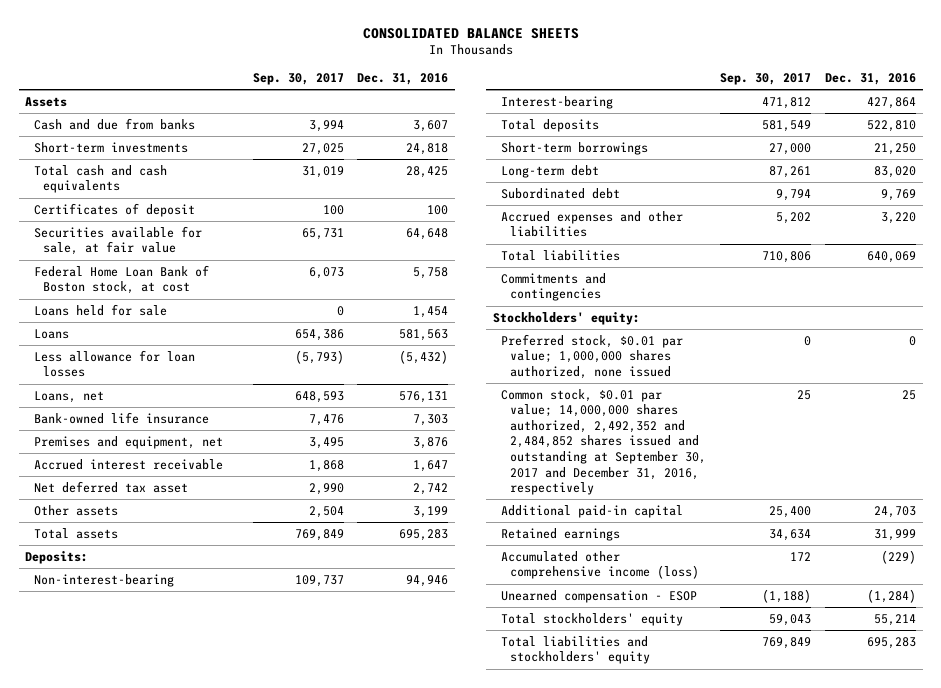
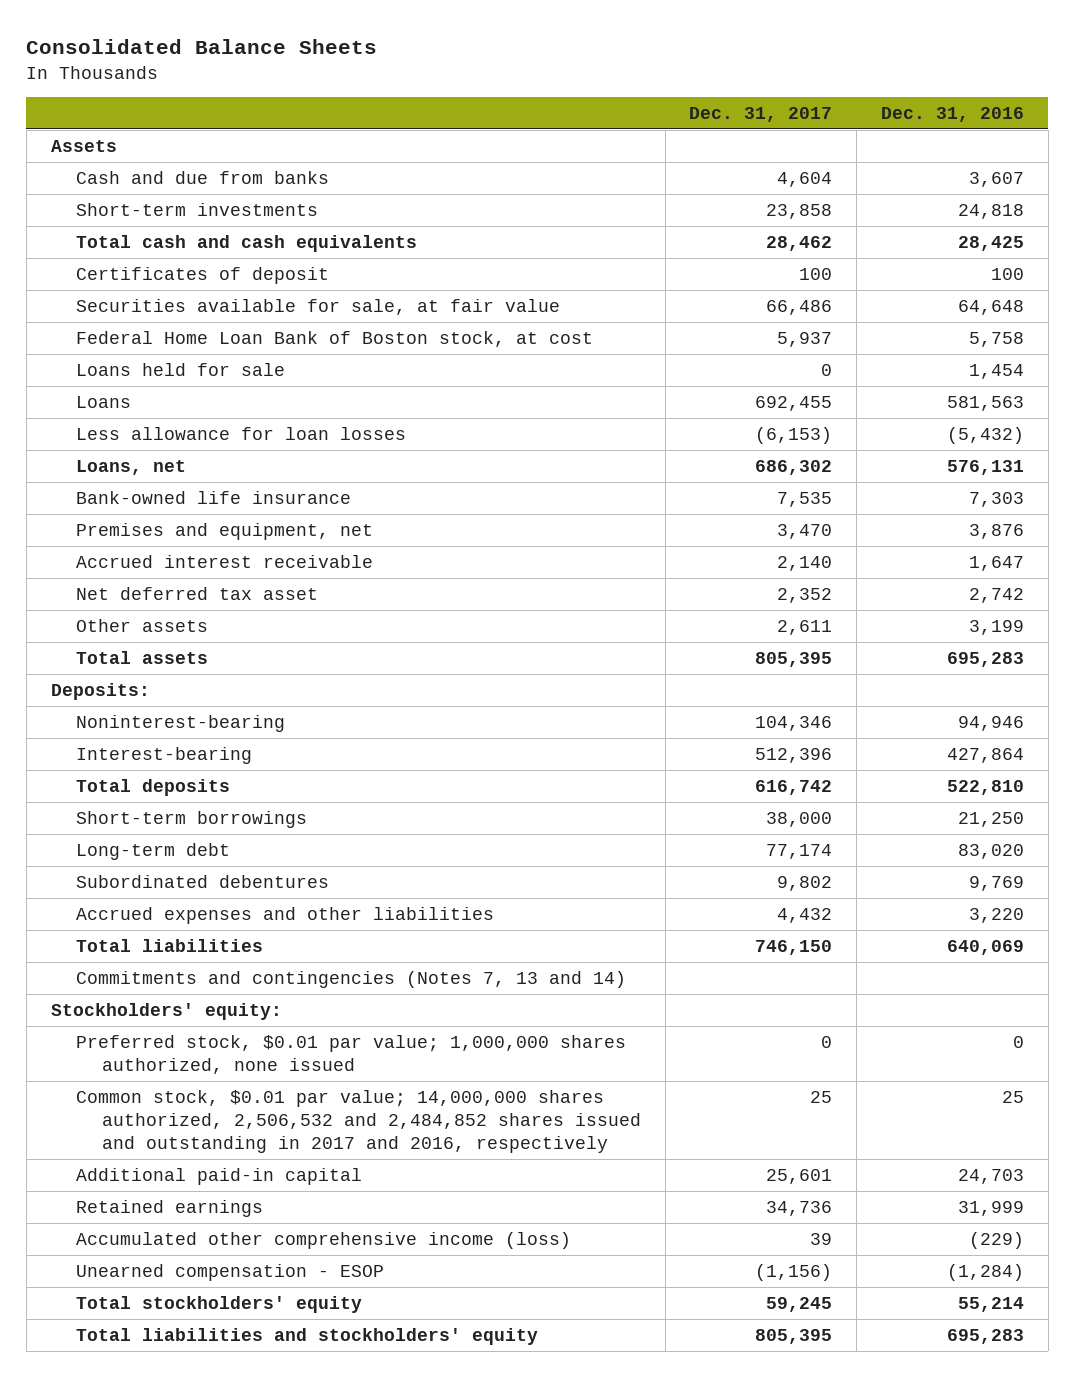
[362,27,579,39] CONSOLIDATED BALANCE SHEETS -> [26,39,378,55] Consolidated Balance Sheets
[252,73,344,86] Sep. 30, 2017 -> none
none -> [689,106,833,122] Dec. 31, 2017
[34,573,175,587] Non-interest-bearing -> [76,714,286,732] Noninterest-bearing
[501,187,621,199] Subordinated debt -> [76,874,330,888] Subordinated debentures
[501,272,607,302] Commitments and contingencies -> [76,970,627,988] Commitments and contingencies (Notes 7, 13 and 14)
[501,388,707,496] Common stock, $0.01 par value; 14,000,000 shares authorized, 2,492,352 and 2,484,852 shares issued and outstanding at September 30, 2017 and December 31, 2016, respectively -> [76,1089,641,1154] Common stock, $0.01 par value; 14,000,000 shares authorized, 2,506,532 and 2,484,852 shares issued and outstanding in 2017 and 2016, respectively

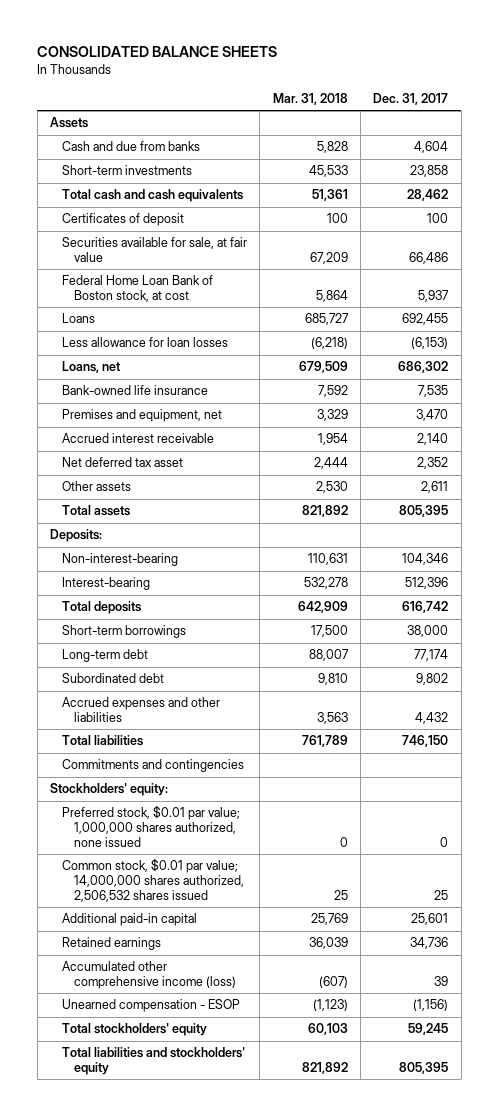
[26,39,378,55] Consolidated Balance Sheets -> [37,45,278,57] CONSOLIDATED BALANCE SHEETS
[880,106,1024,122] Dec. 31, 2016 -> none
none -> [272,92,348,105] Mar. 31, 2018
[76,362,286,376] Loans held for sale -> none
[76,714,286,732] Noninterest-bearing -> [61,553,178,567] Non-interest-bearing
[76,874,330,888] Subordinated debentures -> [61,673,164,684] Subordinated debt
[76,970,627,988] Commitments and contingencies (Notes 7, 13 and 14) -> [61,759,244,773] Commitments and contingencies
[76,1089,641,1154] Common stock, $0.01 par value; 14,000,000 shares authorized, 2,506,532 and 2,484,852 shares issued and outstanding in 2017 and 2016, respectively -> [61,858,244,902] Common stock, $0.01 par value; 14,000,000 shares authorized, 2,506,532 shares issued

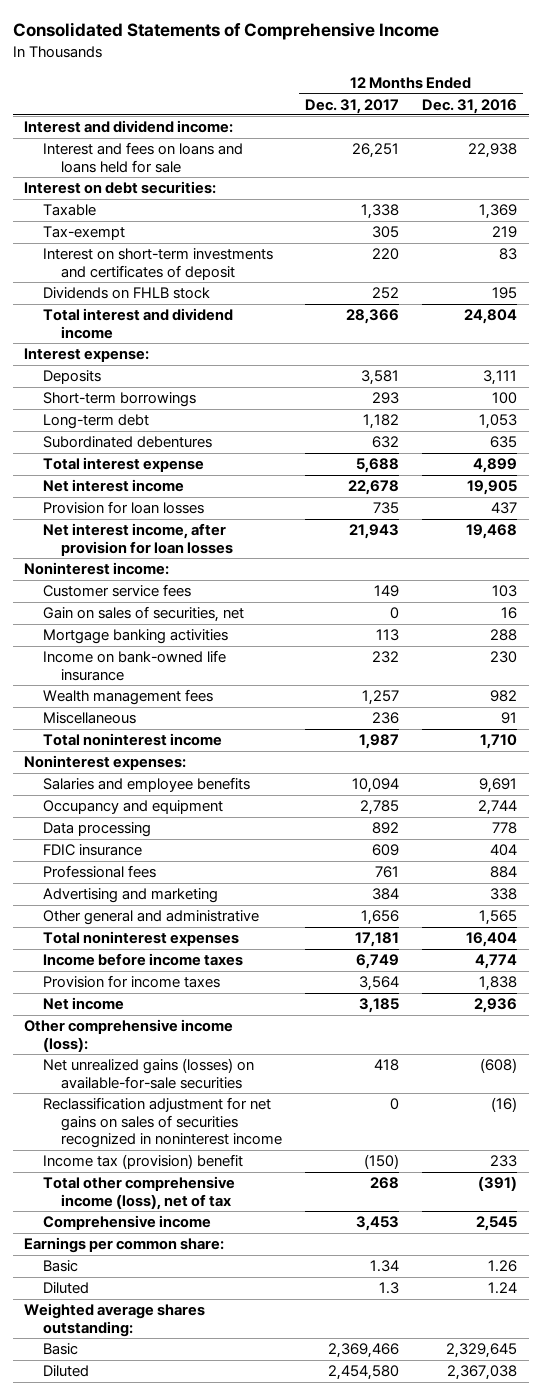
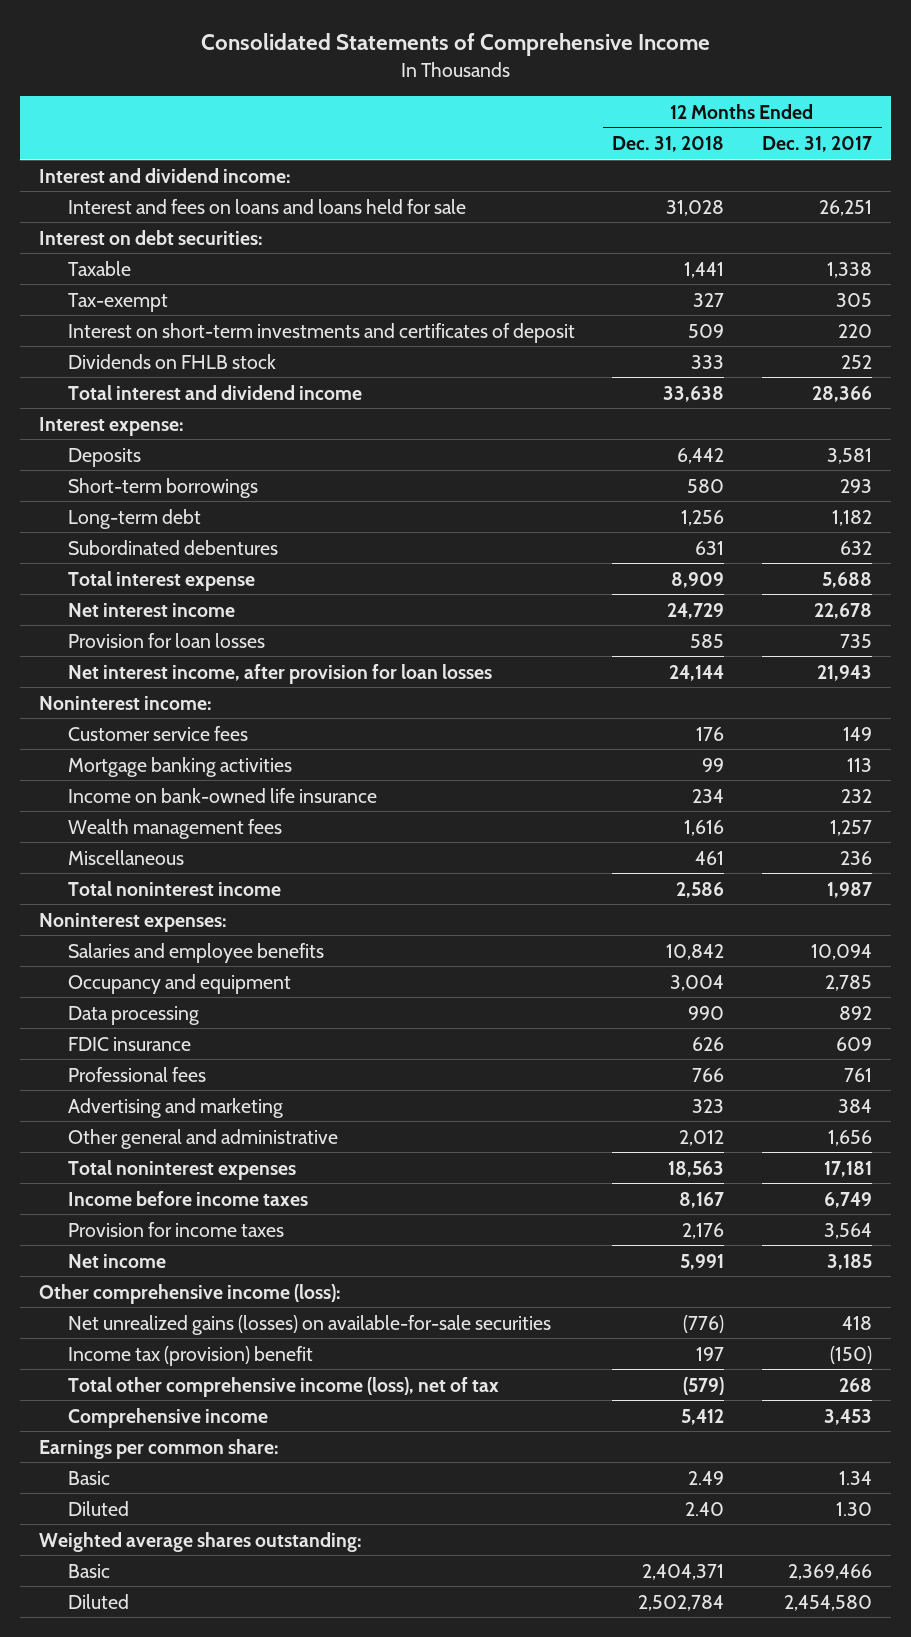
[422,98,518,114] Dec. 31, 2016 -> none
none -> [612,136,725,153] Dec. 31, 2018
[42,606,244,623] Gain on sales of securities, net -> none
[42,1097,283,1149] Reclassification adjustment for net gains on sales of securities recognized in noninterest income -> none
[379,1282,400,1295] 1.3 -> [836,1501,873,1516] 1.30

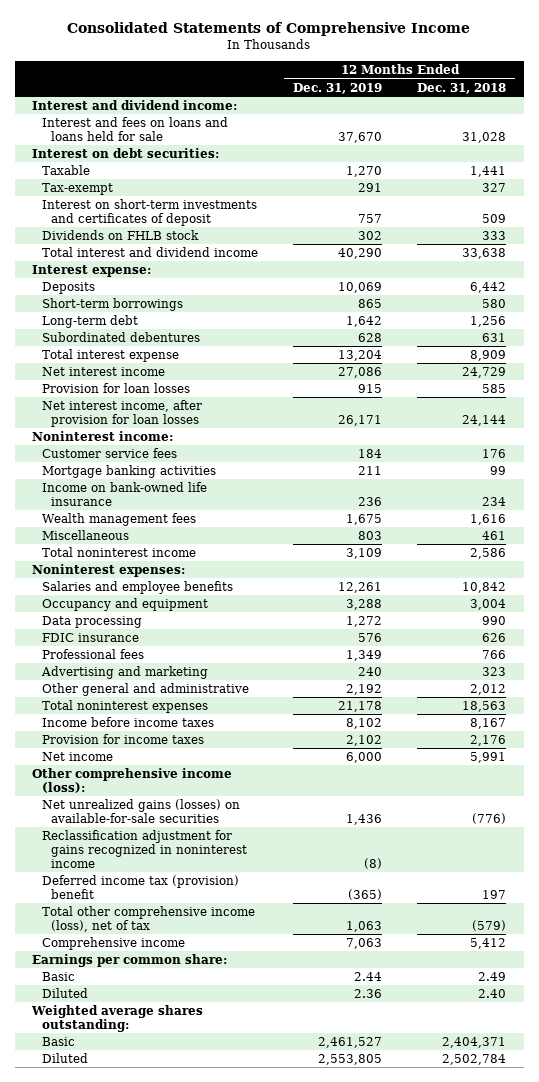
[762,136,873,153] Dec. 31, 2017 -> none
none -> [292,82,382,94] Dec. 31, 2019
none -> [41,830,248,868] Reclassification adjustment for gains recognized in noninterest income
[67,1345,313,1366] Income tax (provision) benefit -> [41,875,239,899] Deferred income tax (provision) benefit

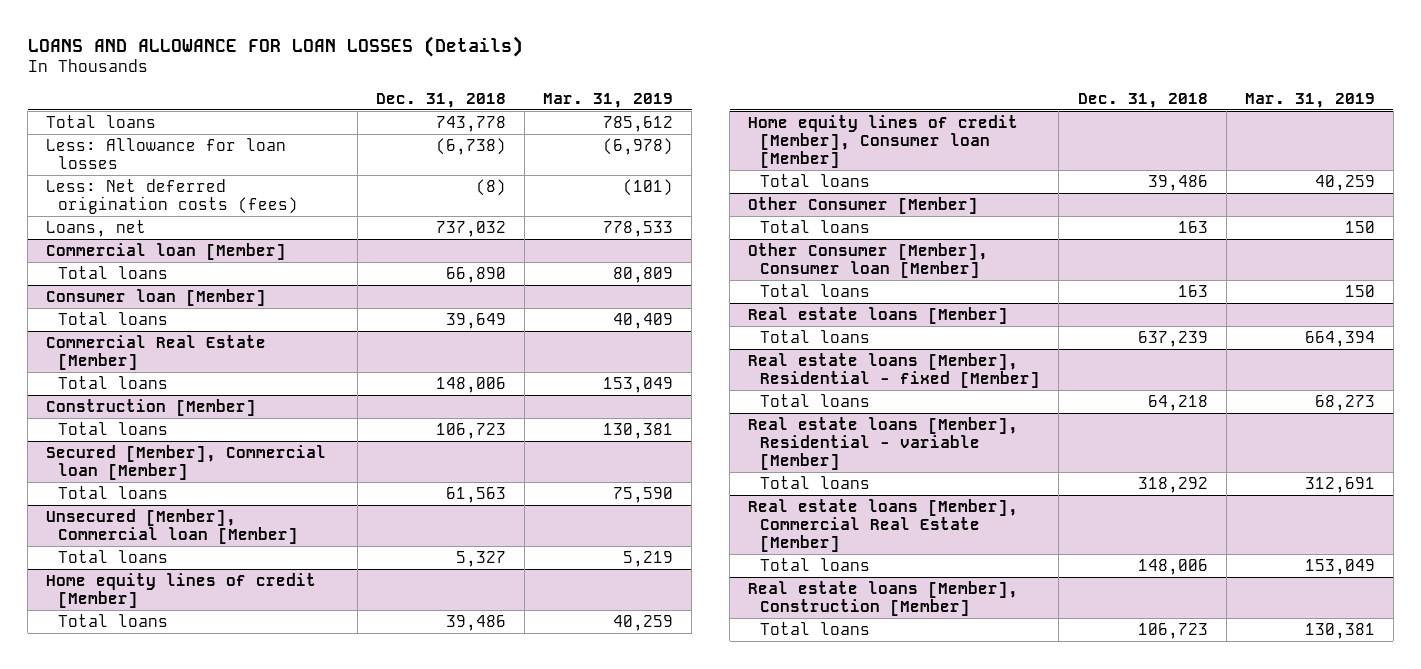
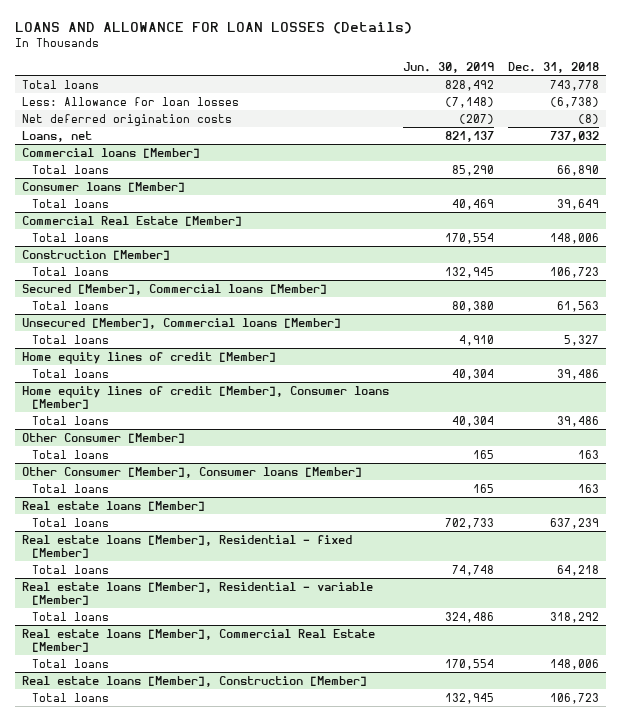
[542,93,673,109] Mar. 31, 2019 -> none
none -> [402,62,494,74] Jun. 30, 2019
[46,178,299,214] Less: Net deferred origination costs (fees) -> [21,113,232,126] Net deferred origination costs
[46,242,287,260] Commercial loan [Member] -> [21,147,200,158] Commercial loans [Member]
[46,288,267,306] Consumer loan [Member] -> [21,181,185,192] Consumer loans [Member]
[46,444,327,480] Secured [Member], Commercial loan [Member] -> [21,283,327,295] Secured [Member], Commercial loans [Member]
[46,508,299,544] Unsecured [Member], Commercial loan [Member] -> [21,317,341,329] Unsecured [Member], Commercial loans [Member]
[748,114,1019,169] Home equity lines of credit [Member], Consumer loan [Member] -> [21,385,389,409] Home equity lines of credit [Member], Consumer loans [Member]
[748,242,989,278] Other Consumer [Member], Consumer loan [Member] -> [21,466,362,478] Other Consumer [Member], Consumer loans [Member]

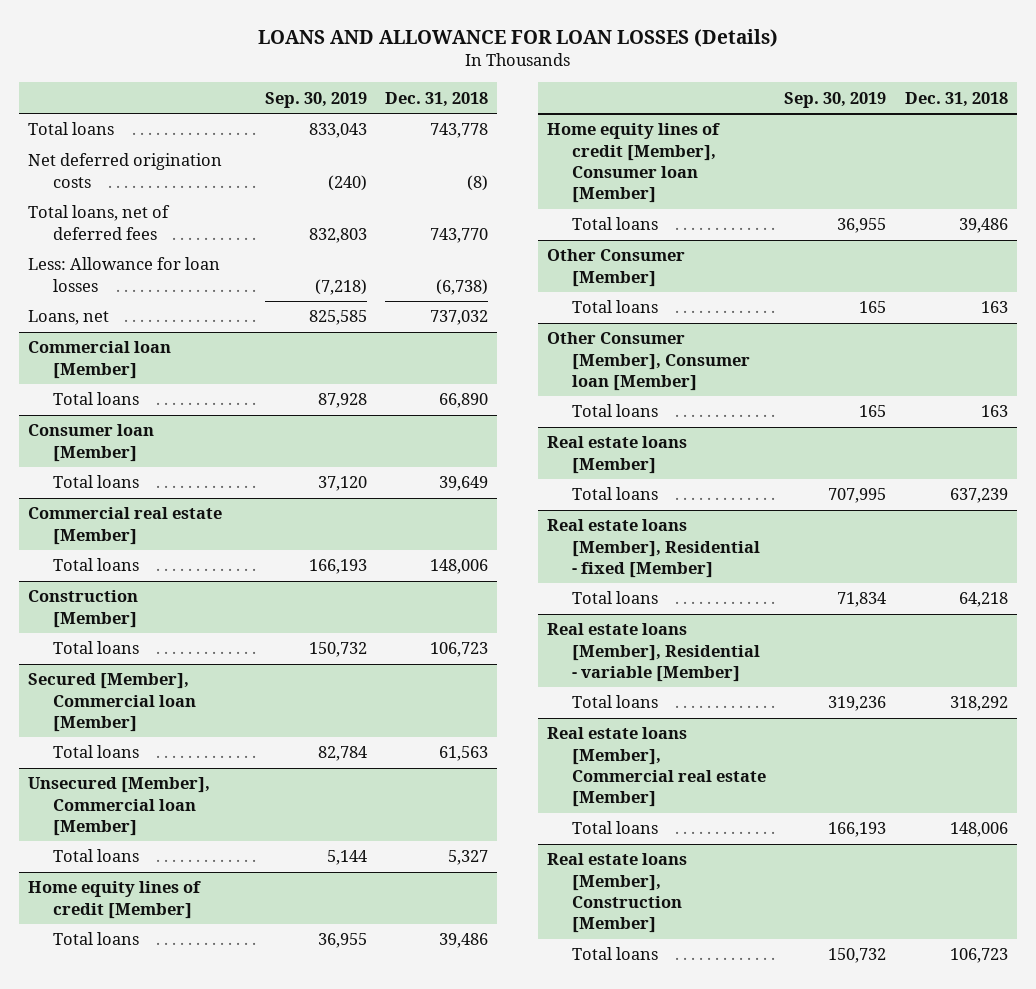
[402,62,494,74] Jun. 30, 2019 -> none
none -> [264,91,367,108] Sep. 30, 2019
none -> [27,205,170,240] Total loans, net of deferred fees
[21,96,239,106] Less: Allowance for loan losses -> [27,257,220,292] Less: Allowance for loan losses
[21,147,200,158] Commercial loans [Member] -> [27,341,171,379] Commercial loan [Member]
[21,181,185,192] Consumer loans [Member] -> [27,424,154,462] Consumer loan [Member]
[21,215,242,226] Commercial Real Estate [Member] -> [27,507,222,545] Commercial real estate [Member]
[21,283,327,295] Secured [Member], Commercial loans [Member] -> [27,673,196,732] Secured [Member], Commercial loan [Member]
[21,317,341,329] Unsecured [Member], Commercial loans [Member] -> [27,777,210,836] Unsecured [Member], Commercial loan [Member]
[21,385,389,409] Home equity lines of credit [Member], Consumer loans [Member] -> [547,123,721,203] Home equity lines of credit [Member], Consumer loan [Member]
[21,466,362,478] Other Consumer [Member], Consumer loans [Member] -> [547,332,751,391] Other Consumer [Member], Consumer loan [Member]
[21,628,375,652] Real estate loans [Member], Commercial Real Estate [Member] -> [547,727,767,807] Real estate loans [Member], Commercial real estate [Member]

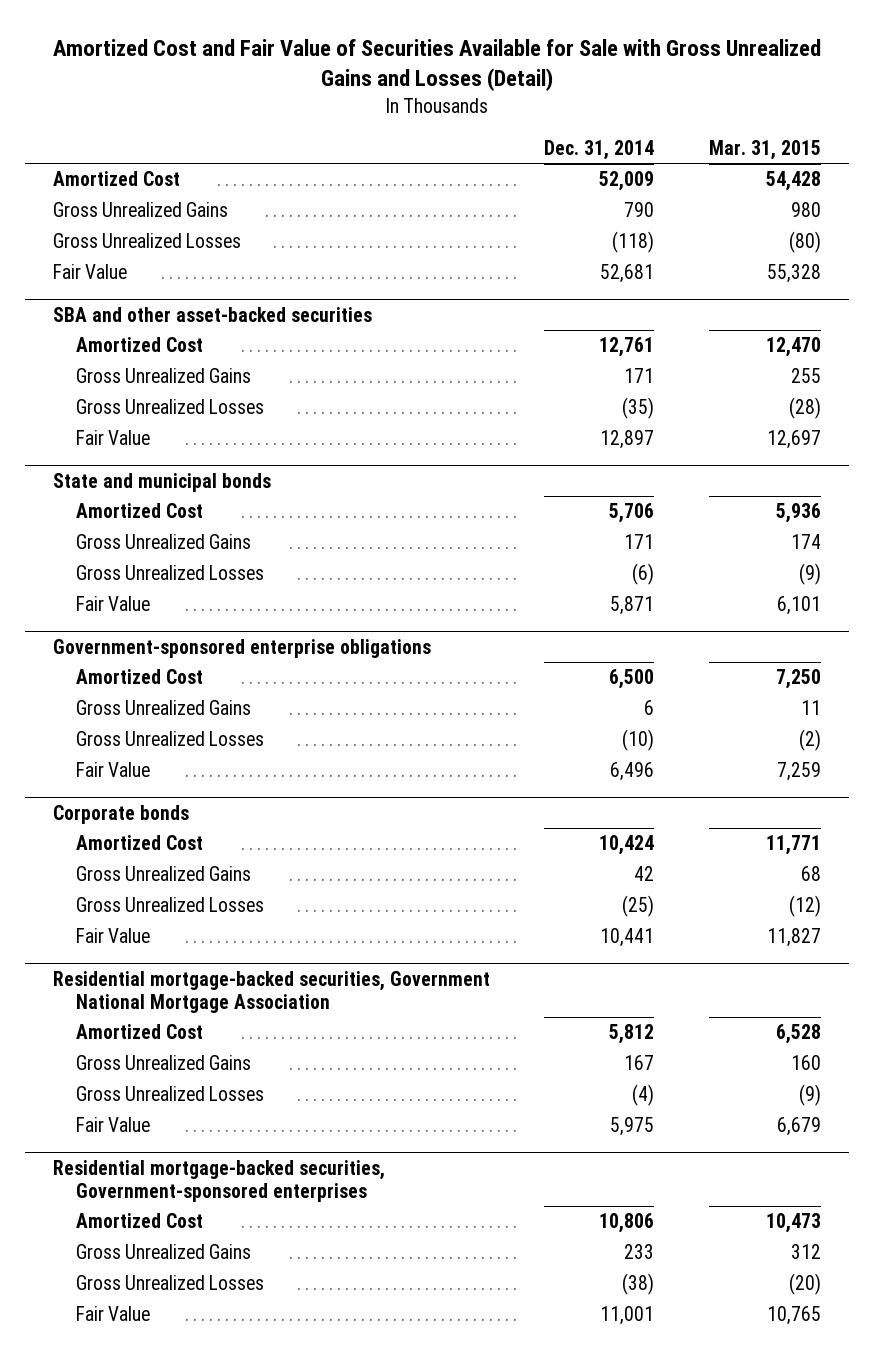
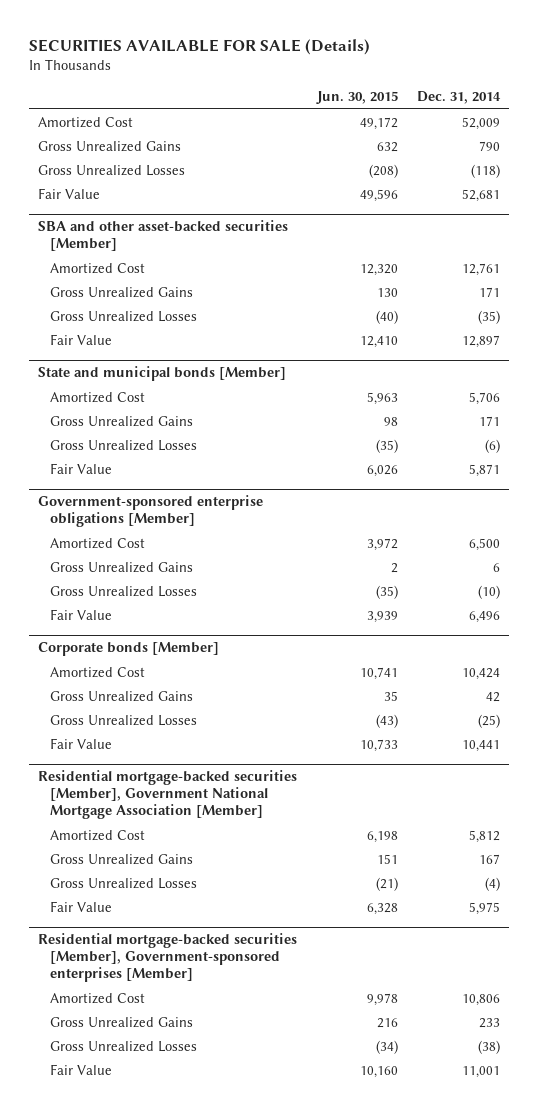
[52,38,821,92] Amortized Cost and Fair Value of Securities Available for Sale with Gross Unrealized Gains and Losses (Detail) -> [28,38,370,55] SECURITIES AVAILABLE FOR SALE (Details)
[709,139,822,160] Mar. 31, 2015 -> none
none -> [315,91,398,105] Jun. 30, 2015
[52,306,372,322] SBA and other asset-backed securities -> [38,220,289,252] SBA and other asset-backed securities [Member]
[52,472,271,492] State and municipal bonds -> [38,366,287,382] State and municipal bonds [Member]
[52,638,431,658] Government-sponsored enterprise obligations -> [38,495,264,528] Government-sponsored enterprise obligations [Member]
[52,804,189,824] Corporate bonds -> [38,642,220,657] Corporate bonds [Member]
[52,970,490,1013] Residential mortgage-backed securities, Government National Mortgage Association -> [38,770,298,820] Residential mortgage-backed securities [Member], Government National Mortgage Association [Member]
[52,1159,385,1202] Residential mortgage-backed securities, Government-sponsored enterprises -> [38,933,298,983] Residential mortgage-backed securities [Member], Government-sponsored enterprises [Member]

